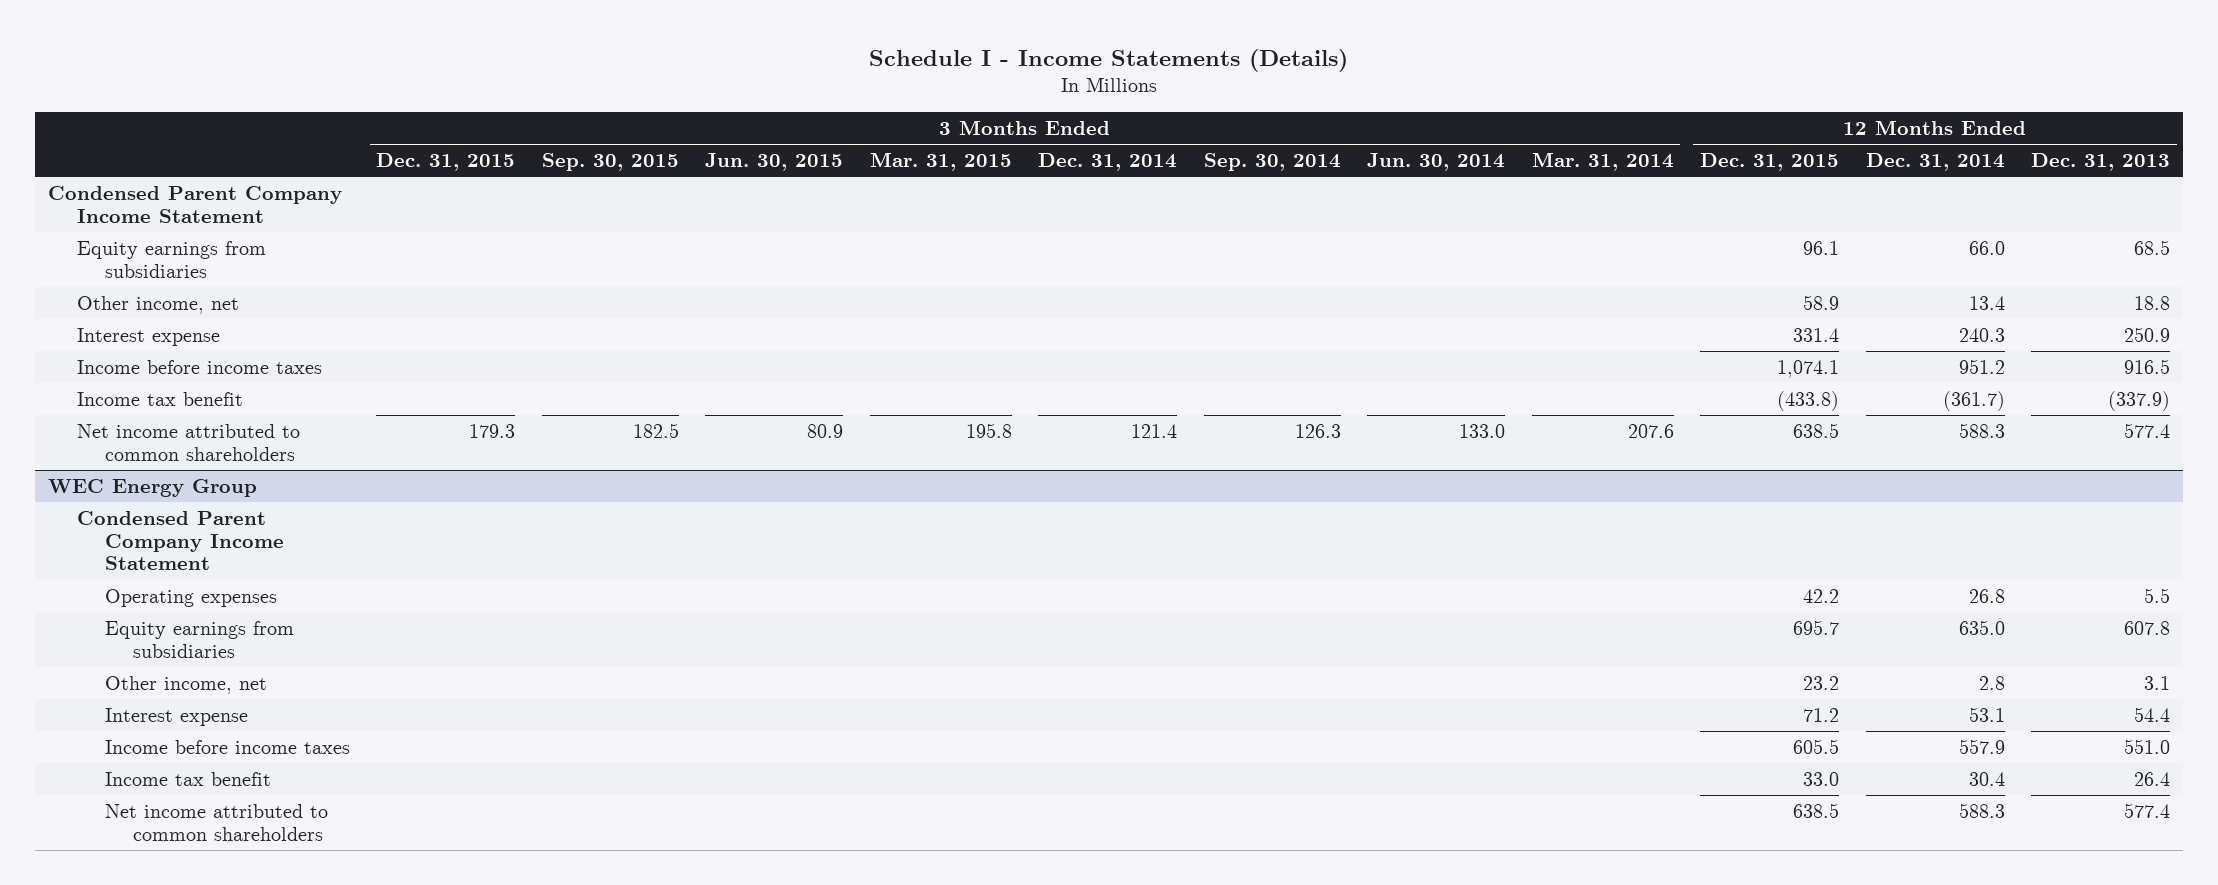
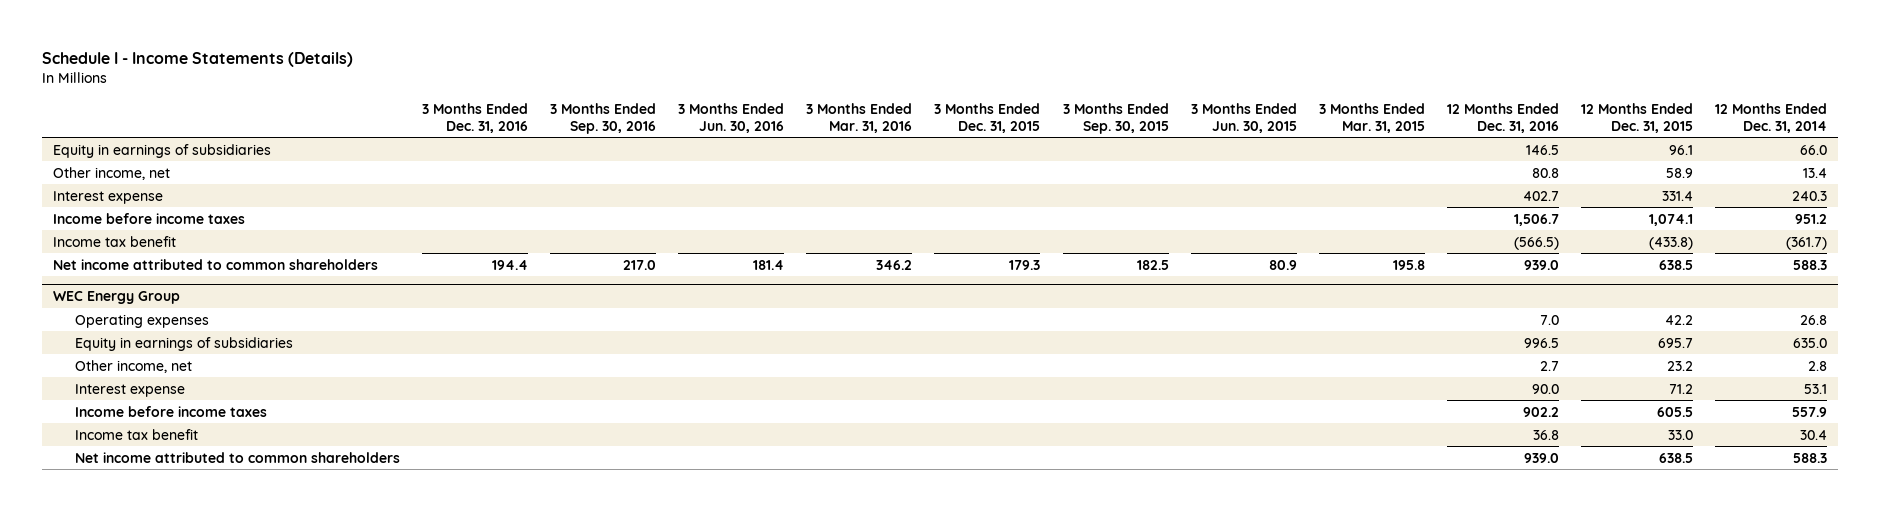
[1038,152,1178,171] Dec. 31, 2014 -> none
[1203,152,1341,171] Sep. 30, 2014 -> none
[1367,152,1506,171] Jun. 30, 2014 -> none
[1531,151,1674,171] Mar. 31, 2014 -> none
[2030,152,2170,171] Dec. 31, 2013 -> none
none -> [421,102,528,133] 3 Months Ended Dec. 31, 2016
none -> [550,102,657,134] 3 Months Ended Sep. 30, 2016
none -> [678,102,785,133] 3 Months Ended Jun. 30, 2016
none -> [806,102,913,133] 3 Months Ended Mar. 31, 2016
none -> [1446,102,1559,133] 12 Months Ended Dec. 31, 2016
[48,185,343,223] Condensed Parent Company Income Statement -> none
[76,240,266,278] Equity earnings from subsidiaries -> [53,143,272,158] Equity in earnings of subsidiaries
[76,510,284,571] Condensed Parent Company Income Statement -> none
[104,620,294,658] Equity earnings from subsidiaries -> [74,336,293,351] Equity in earnings of subsidiaries

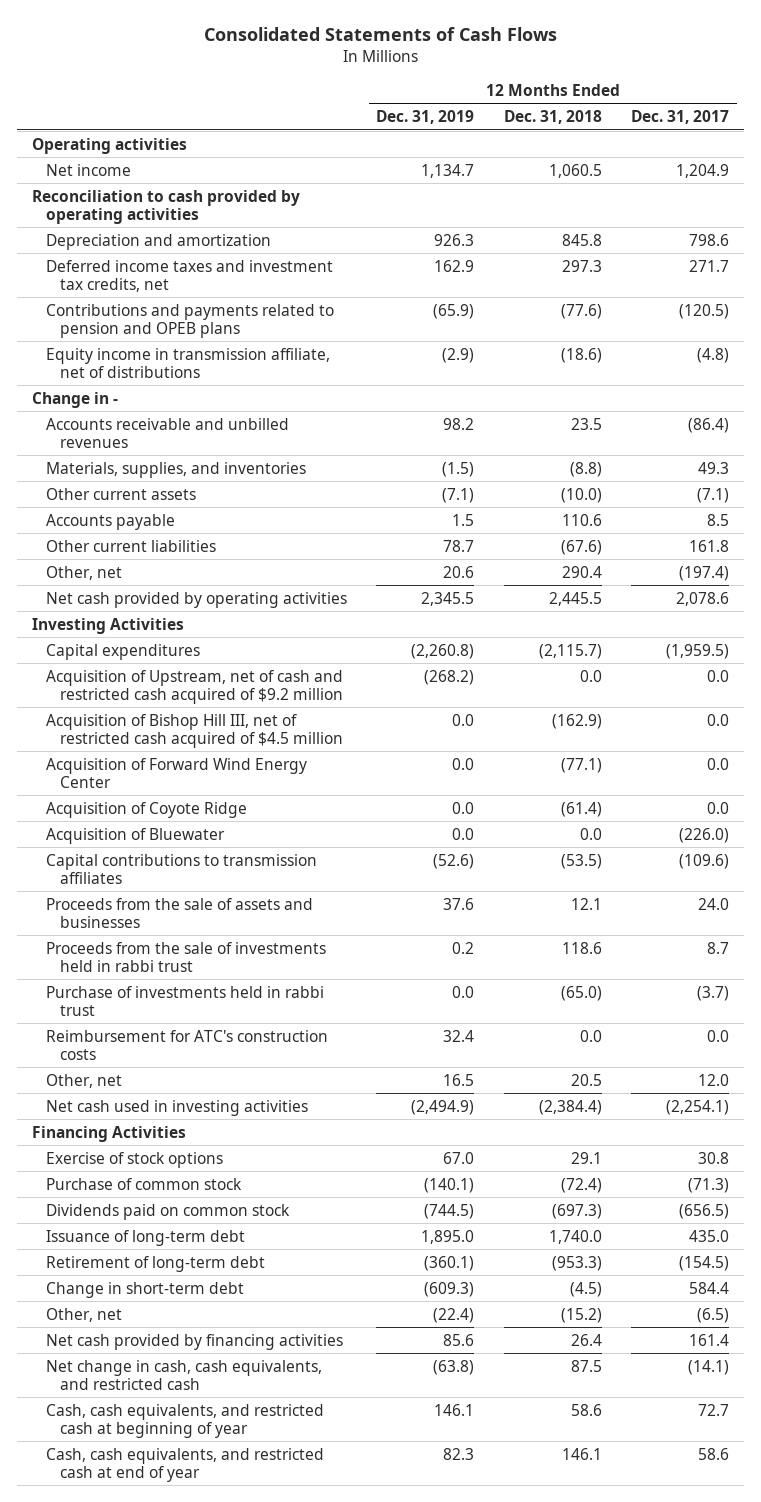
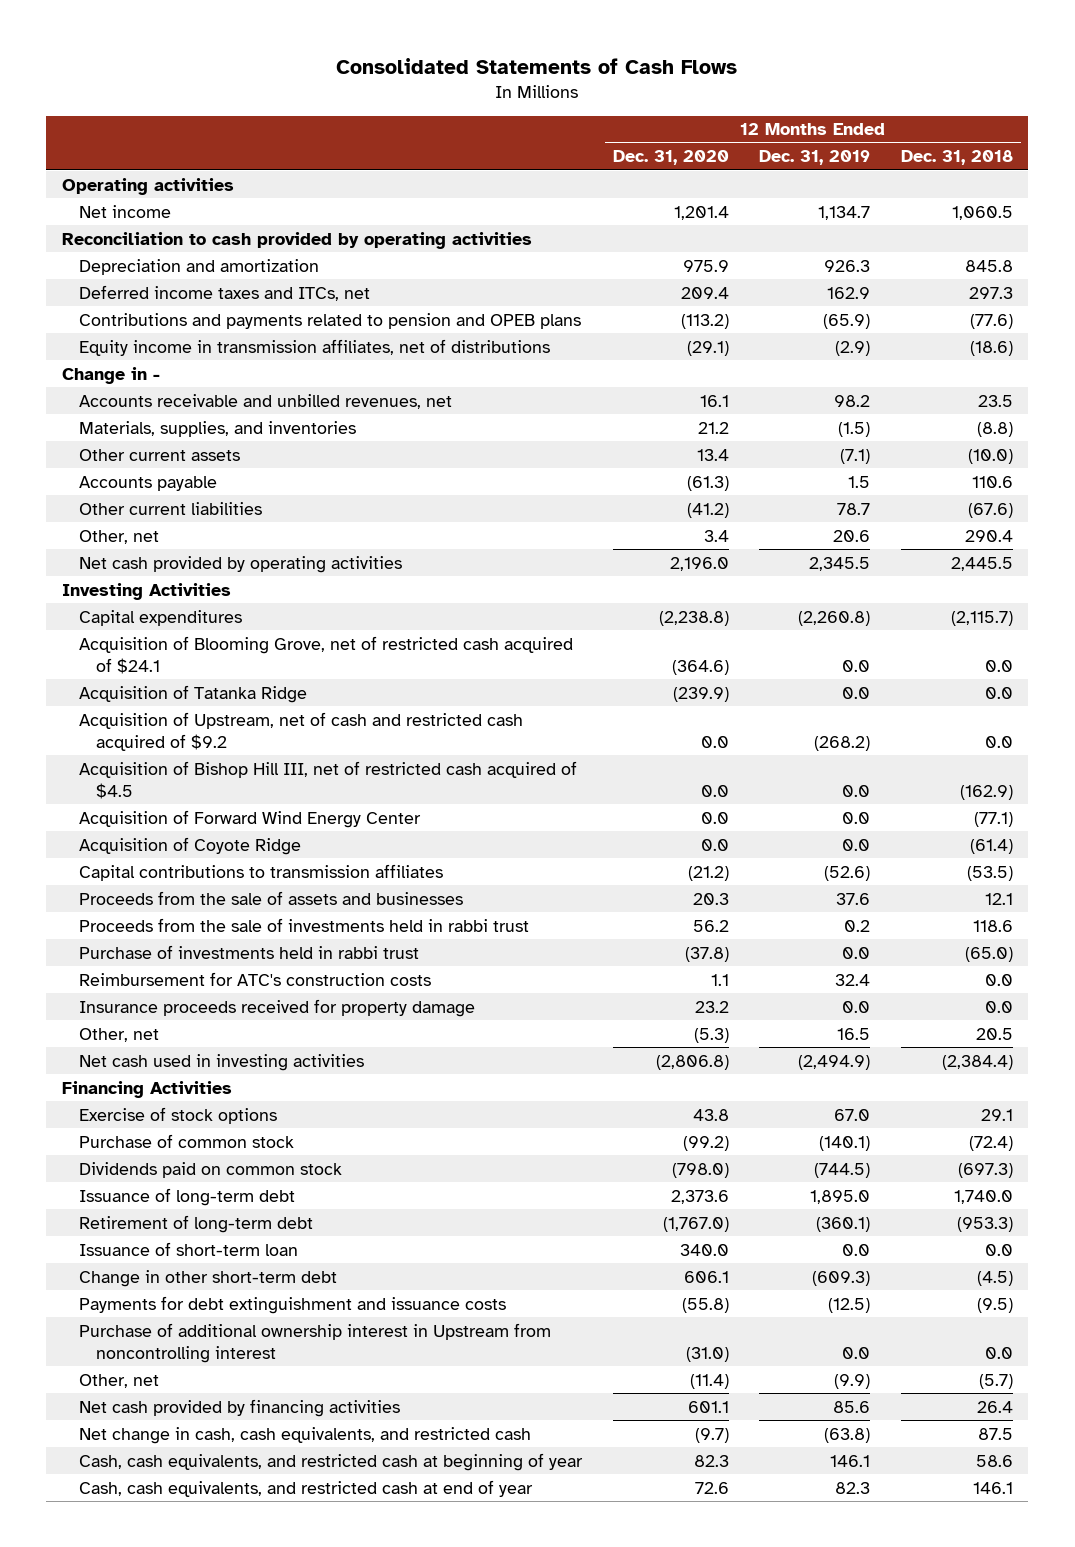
[631,110,730,125] Dec. 31, 2017 -> none
none -> [612,150,729,166] Dec. 31, 2020
[46,259,334,292] Deferred income taxes and investment tax credits, net -> [78,284,370,301] Deferred income taxes and ITCs, net
[46,347,331,378] Equity income in transmission affiliate, net of distributions -> [78,338,550,356] Equity income in transmission affiliates, net of distributions
[46,417,290,448] Accounts receivable and unbilled revenues -> [78,393,452,409] Accounts receivable and unbilled revenues, net
none -> [78,635,573,674] Acquisition of Blooming Grove, net of restricted cash acquired of $24.1
none -> [78,684,307,703] Acquisition of Tatanka Ridge
[46,669,344,704] Acquisition of Upstream, net of cash and restricted cash acquired of $9.2 million -> [78,711,523,751] Acquisition of Upstream, net of cash and restricted cash acquired of $9.2
[46,713,344,748] Acquisition of Bishop Hill III, net of restricted cash acquired of $4.5 million -> [78,760,577,799] Acquisition of Bishop Hill III, net of restricted cash acquired of $4.5
[46,827,226,844] Acquisition of Bluewater -> none
none -> [78,998,475,1017] Insurance proceeds received for property damage
none -> [78,1241,298,1256] Issuance of short-term loan
[46,1281,245,1298] Change in short-term debt -> [78,1269,337,1287] Change in other short-term debt
none -> [78,1295,506,1314] Payments for debt extinguishment and issuance costs
none -> [78,1322,551,1363] Purchase of additional ownership interest in Upstream from noncontrolling interest
[433,1307,475,1323] (22.4) -> [834,1373,871,1389] (9.9)
[560,1307,602,1323] (15.2) -> [978,1373,1013,1389] (5.7)

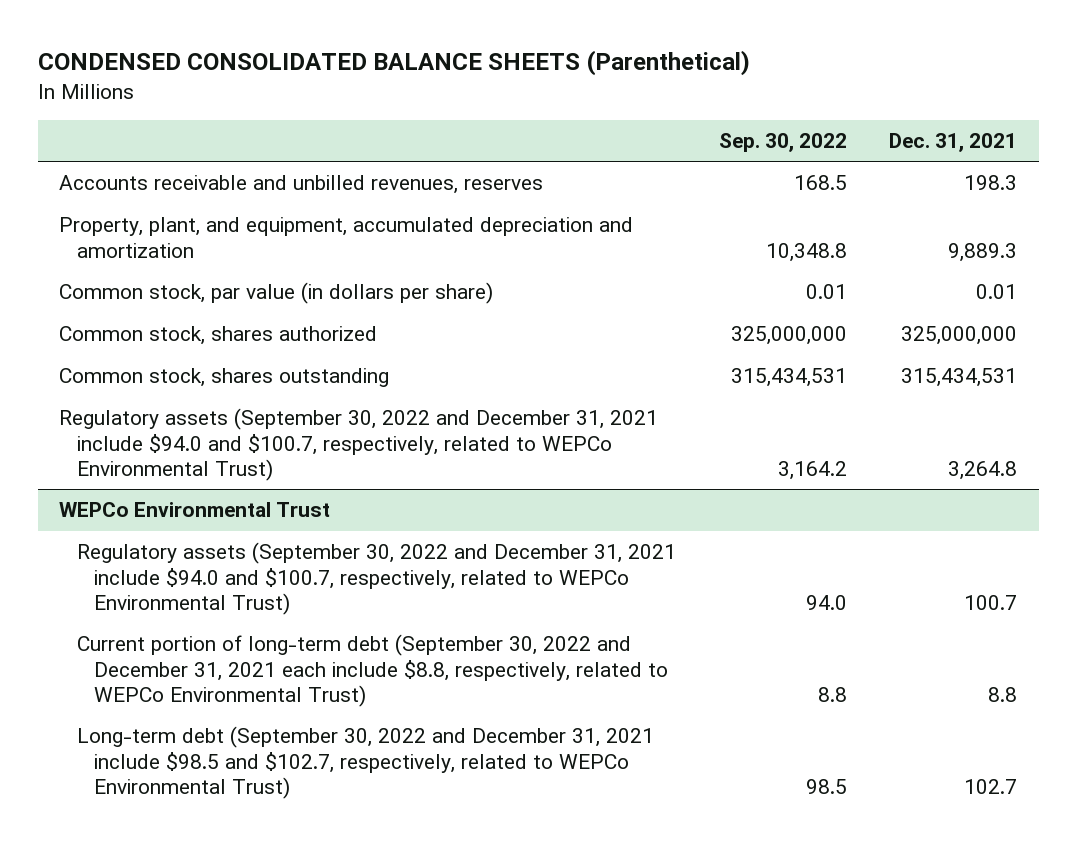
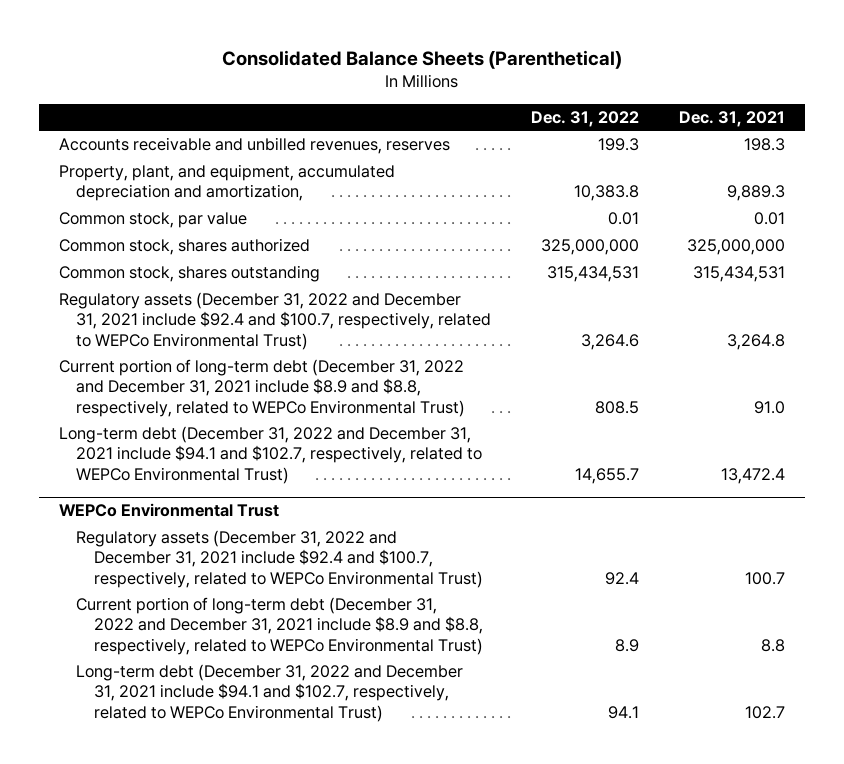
[37,50,750,77] CONDENSED CONSOLIDATED BALANCE SHEETS (Parenthetical) -> [221,49,622,69] Consolidated Balance Sheets (Parenthetical)
[718,132,847,152] Sep. 30, 2022 -> none
none -> [531,111,640,128] Dec. 31, 2022
[59,217,634,258] Property, plant, and equipment, accumulated depreciation and amortization -> [58,164,395,202] Property, plant, and equipment, accumulated depreciation and amortization,
[59,282,494,305] Common stock, par value (in dollars per share) -> [58,212,247,229] Common stock, par value
[59,408,659,481] Regulatory assets (September 30, 2022 and December 31, 2021 include $94.0 and $100.7, respectively, related to WEPCo Environmental Trust) -> [58,292,492,350] Regulatory assets (December 31, 2022 and December 31, 2021 include $92.4 and $100.7, respectively, related to WEPCo Environmental Trust)
none -> [58,359,466,417] Current portion of long-term debt (December 31, 2022 and December 31, 2021 include $8.9 and $8.8, respectively, related to WEPCo Environmental Trust)
none -> [58,426,483,484] Long-term debt (December 31, 2022 and December 31, 2021 include $94.1 and $102.7, respectively, related to WEPCo Environmental Trust)
[76,542,676,615] Regulatory assets (September 30, 2022 and December 31, 2021 include $94.0 and $100.7, respectively, related to WEPCo Environmental Trust) -> [76,530,483,588] Regulatory assets (December 31, 2022 and December 31, 2021 include $92.4 and $100.7, respectively, related to WEPCo Environmental Trust)
[76,634,669,707] Current portion of long-term debt (September 30, 2022 and December 31, 2021 each include $8.8, respectively, related to WEPCo Environmental Trust) -> [76,597,483,655] Current portion of long-term debt (December 31, 2022 and December 31, 2021 include $8.9 and $8.8, respectively, related to WEPCo Environmental Trust)
[76,726,654,799] Long-term debt (September 30, 2022 and December 31, 2021 include $98.5 and $102.7, respectively, related to WEPCo Environmental Trust) -> [76,664,464,722] Long-term debt (December 31, 2022 and December 31, 2021 include $94.1 and $102.7, respectively, related to WEPCo Environmental Trust)

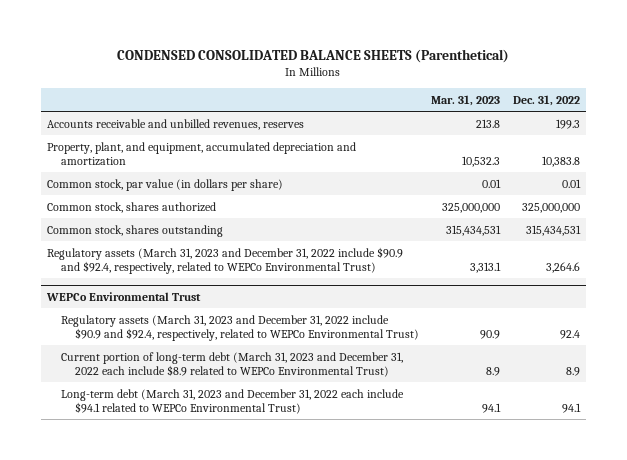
[221,49,622,69] Consolidated Balance Sheets (Parenthetical) -> [117,48,510,63] CONDENSED CONSOLIDATED BALANCE SHEETS (Parenthetical)
[679,111,786,128] Dec. 31, 2021 -> none
none -> [431,94,501,106] Mar. 31, 2023
[58,164,395,202] Property, plant, and equipment, accumulated depreciation and amortization, -> [47,141,357,167] Property, plant, and equipment, accumulated depreciation and amortization
[58,212,247,229] Common stock, par value -> [47,178,284,191] Common stock, par value (in dollars per share)
[58,359,466,417] Current portion of long-term debt (December 31, 2022 and December 31, 2021 include $8.9 and $8.8, respectively, related to WEPCo Environmental Trust) -> none
[58,426,483,484] Long-term debt (December 31, 2022 and December 31, 2021 include $94.1 and $102.7, respectively, related to WEPCo Environmental Trust) -> none
[58,292,492,350] Regulatory assets (December 31, 2022 and December 31, 2021 include $92.4 and $100.7, respectively, related to WEPCo Environmental Trust) -> [47,246,404,275] Regulatory assets (March 31, 2023 and December 31, 2022 include $90.9 and $92.4, respectively, related to WEPCo Environmental Trust)
[76,530,483,588] Regulatory assets (December 31, 2022 and December 31, 2021 include $92.4 and $100.7, respectively, related to WEPCo Environmental Trust) -> [61,314,420,342] Regulatory assets (March 31, 2023 and December 31, 2022 include $90.9 and $92.4, respectively, related to WEPCo Environmental Trust)
[76,597,483,655] Current portion of long-term debt (December 31, 2022 and December 31, 2021 include $8.9 and $8.8, respectively, related to WEPCo Environmental Trust) -> [61,351,404,378] Current portion of long-term debt (March 31, 2023 and December 31, 2022 each include $8.9 related to WEPCo Environmental Trust)
[76,664,464,722] Long-term debt (December 31, 2022 and December 31, 2021 include $94.1 and $102.7, respectively, related to WEPCo Environmental Trust) -> [61,388,405,415] Long-term debt (March 31, 2023 and December 31, 2022 each include $94.1 related to WEPCo Environmental Trust)

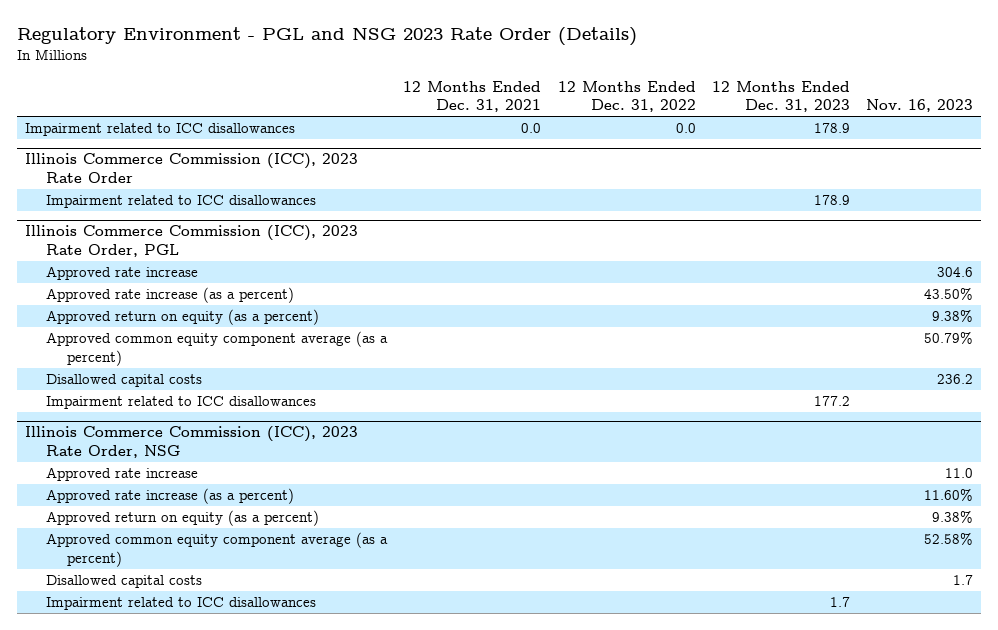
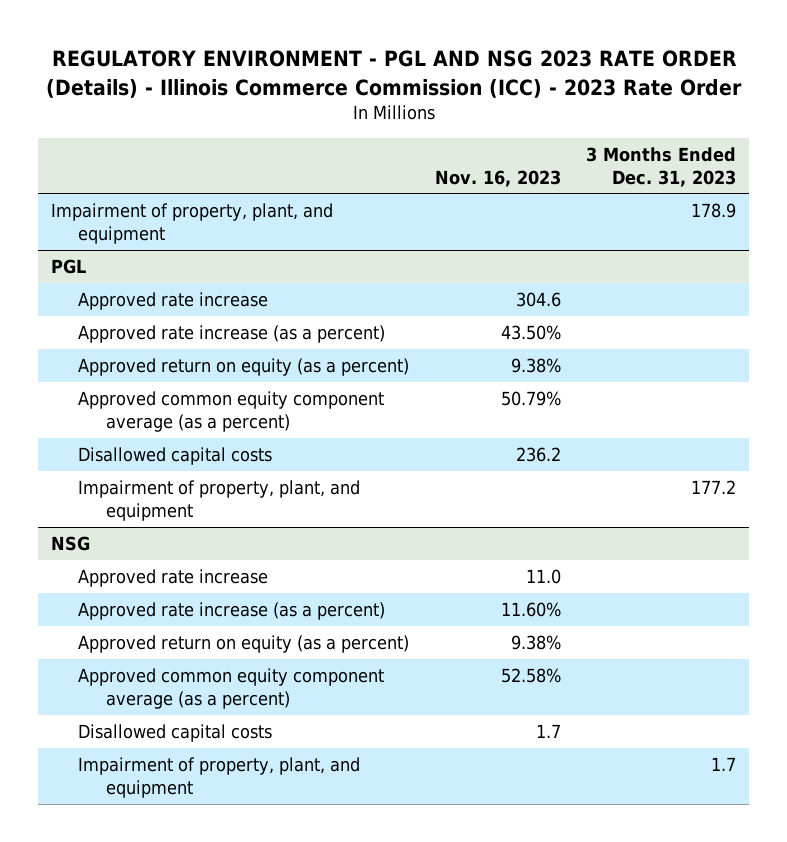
[16,27,637,47] Regulatory Environment - PGL and NSG 2023 Rate Order (Details) -> [45,50,742,98] REGULATORY ENVIRONMENT - PGL AND NSG 2023 RATE ORDER (Details) - Illinois Commerce Commission (ICC) - 2023 Rate Order
[403,80,542,113] 12 Months Ended Dec. 31, 2021 -> none
[557,80,696,113] 12 Months Ended Dec. 31, 2022 -> none
[711,80,850,113] 12 Months Ended Dec. 31, 2023 -> none
none -> [586,146,737,187] 3 Months Ended Dec. 31, 2023
[24,153,358,183] Illinois Commerce Commission (ICC), 2023 Rate Order -> none
[46,195,317,209] Impairment related to ICC disallowances -> none
[24,225,358,257] Illinois Commerce Commission (ICC), 2023 Rate Order, PGL -> none
[24,123,295,137] Impairment related to ICC disallowances -> [50,202,333,245] Impairment of property, plant, and equipment
none -> [50,258,86,274] PGL
[24,426,358,458] Illinois Commerce Commission (ICC), 2023 Rate Order, NSG -> none
[46,396,317,410] Impairment related to ICC disallowances -> [78,479,361,522] Impairment of property, plant, and equipment
none -> [50,535,90,551] NSG
[46,597,317,611] Impairment related to ICC disallowances -> [78,756,361,799] Impairment of property, plant, and equipment

